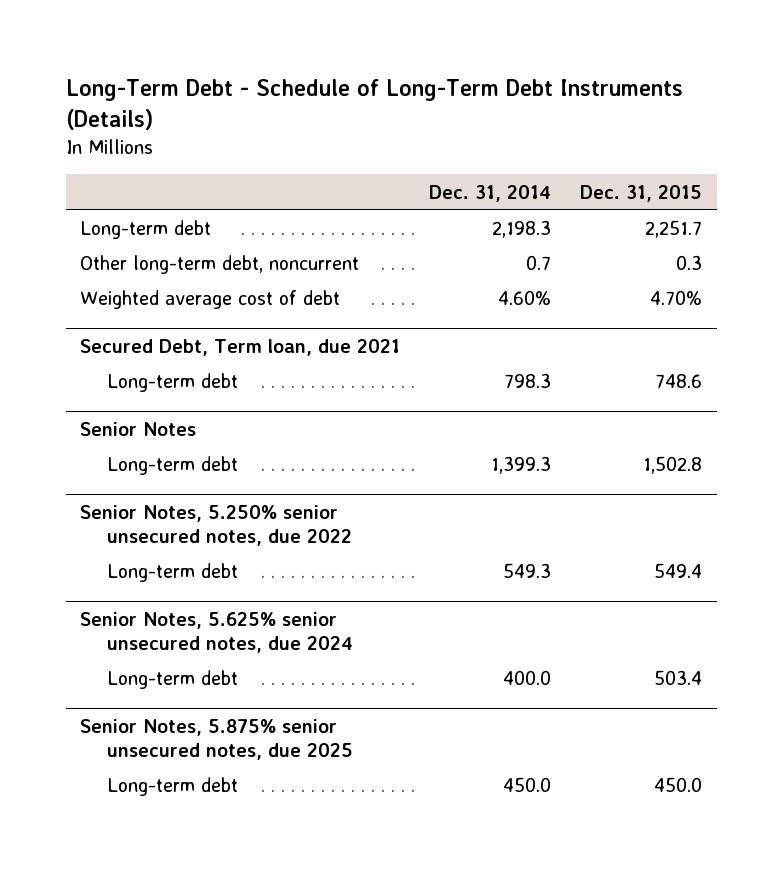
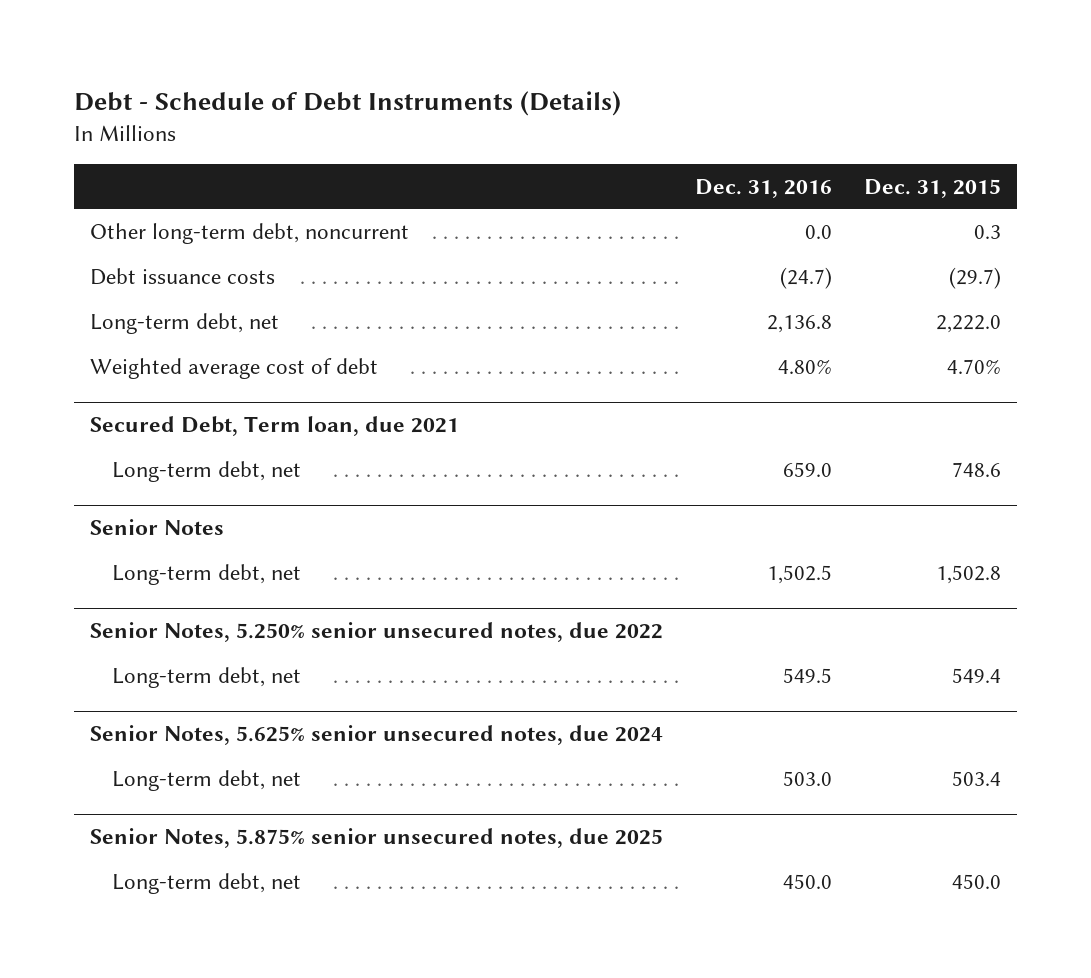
[65,79,683,131] Long-Term Debt - Schedule of Long-Term Debt Instruments (Details) -> [73,90,621,116] Debt - Schedule of Debt Instruments (Details)
[429,184,552,202] Dec. 31, 2014 -> none
none -> [695,178,833,198] Dec. 31, 2016
[80,220,212,240] Long-term debt -> none
none -> [89,267,275,285] Debt issuance costs
none -> [89,312,279,334] Long-term debt, net
[106,373,238,393] Long-term debt -> [112,460,302,482] Long-term debt, net
[106,456,238,476] Long-term debt -> [112,563,302,585] Long-term debt, net
[106,563,238,583] Long-term debt -> [112,666,302,688] Long-term debt, net
[106,670,238,690] Long-term debt -> [112,769,302,791] Long-term debt, net
[106,777,238,797] Long-term debt -> [112,872,302,894] Long-term debt, net

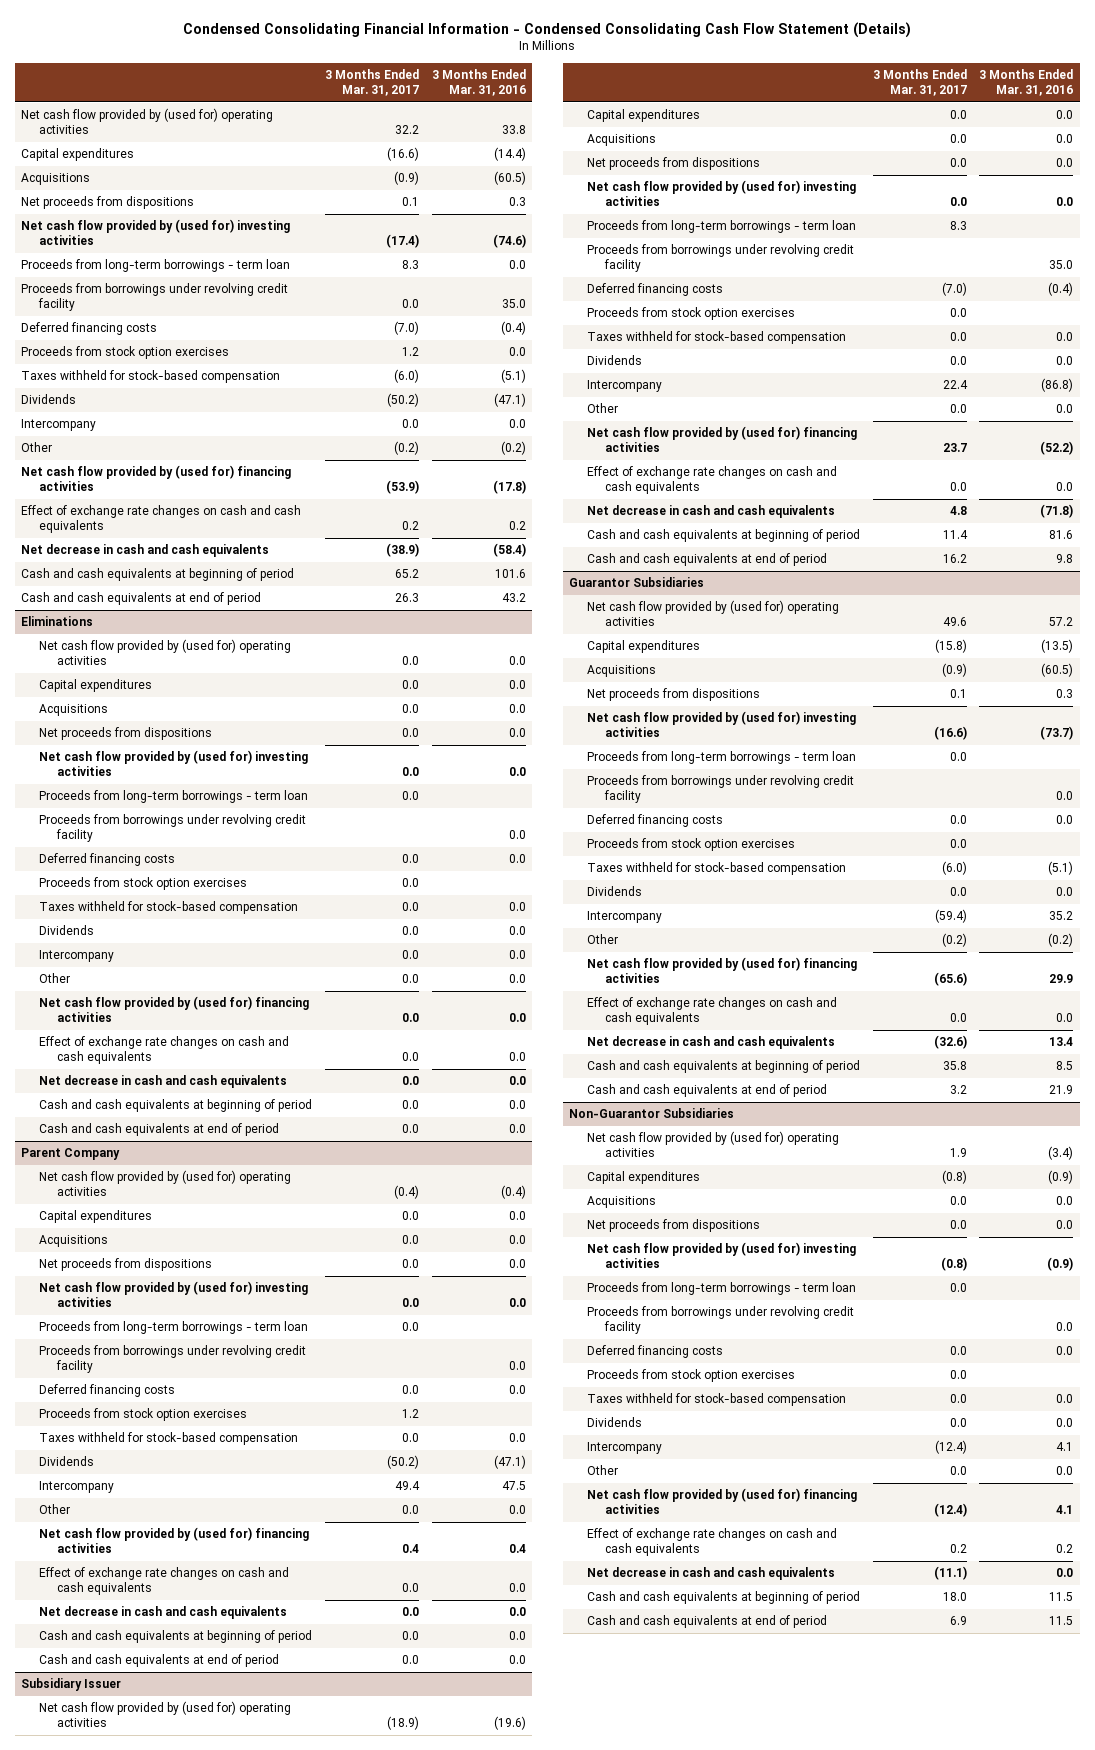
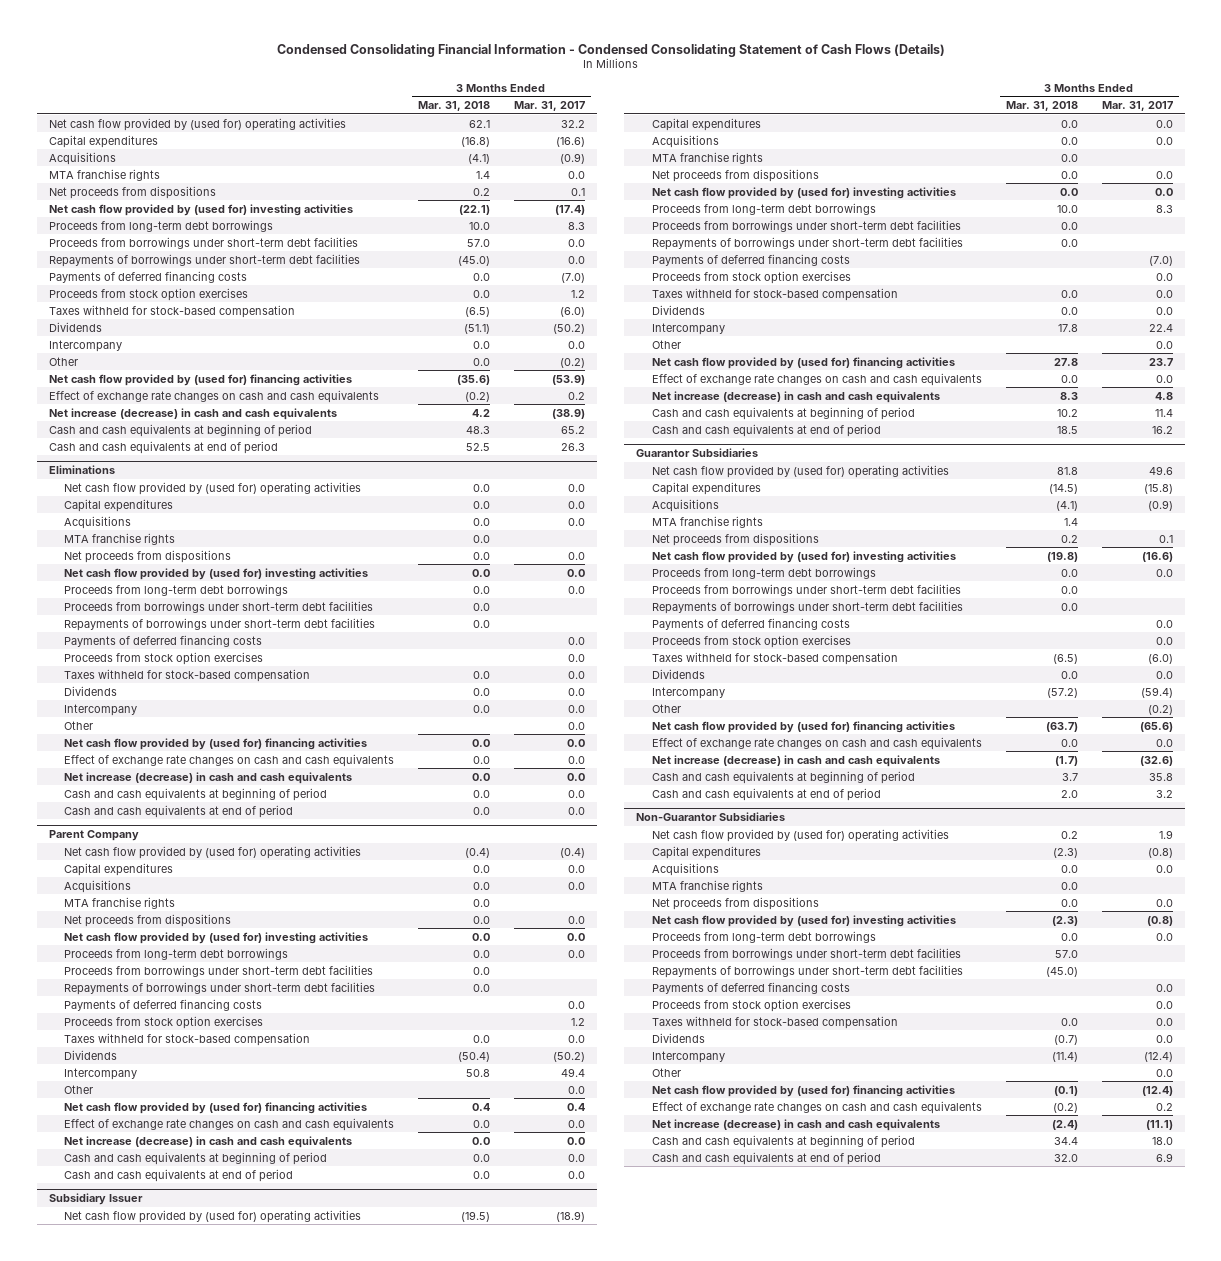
[183,22,912,39] Condensed Consolidating Financial Information - Condensed Consolidating Cash Flow Statement (Details) -> [276,43,945,57] Condensed Consolidating Financial Information - Condensed Consolidating Statement of Cash Flows (Details)
[431,68,526,97] 3 Months Ended Mar. 31, 2016 -> none
none -> [417,101,490,112] Mar. 31, 2018
none -> [48,168,160,181] MTA franchise rights
[21,283,289,312] Proceeds from borrowings under revolving credit facility -> none
[21,259,291,273] Proceeds from long-term borrowings - term loan -> [48,219,273,232] Proceeds from long-term debt borrowings
none -> [48,236,358,249] Proceeds from borrowings under short-term debt facilities
none -> [48,253,360,267] Repayments of borrowings under short-term debt facilities
[21,322,158,336] Deferred financing costs -> [48,270,247,283] Payments of deferred financing costs
[21,544,270,558] Net decrease in cash and cash equivalents -> [48,407,337,420] Net increase (decrease) in cash and cash equivalents
none -> [63,532,175,545] MTA franchise rights
[39,814,307,843] Proceeds from borrowings under revolving credit facility -> none
[39,790,309,804] Proceeds from long-term borrowings - term loan -> [63,583,288,596] Proceeds from long-term debt borrowings
none -> [63,600,373,613] Proceeds from borrowings under short-term debt facilities
none -> [63,617,375,631] Repayments of borrowings under short-term debt facilities
[39,853,176,867] Deferred financing costs -> [63,634,262,647] Payments of deferred financing costs
[39,1075,288,1089] Net decrease in cash and cash equivalents -> [63,771,352,784] Net increase (decrease) in cash and cash equivalents
none -> [63,896,175,909] MTA franchise rights
[39,1345,307,1374] Proceeds from borrowings under revolving credit facility -> none
[39,1321,309,1335] Proceeds from long-term borrowings - term loan -> [63,947,288,960] Proceeds from long-term debt borrowings
none -> [63,964,373,977] Proceeds from borrowings under short-term debt facilities
none -> [63,981,375,995] Repayments of borrowings under short-term debt facilities
[39,1384,176,1398] Deferred financing costs -> [63,998,262,1011] Payments of deferred financing costs
[39,1606,288,1620] Net decrease in cash and cash equivalents -> [63,1135,352,1148] Net increase (decrease) in cash and cash equivalents
none -> [651,151,763,164] MTA franchise rights
[586,244,854,273] Proceeds from borrowings under revolving credit facility -> none
[586,220,856,234] Proceeds from long-term borrowings - term loan -> [651,202,876,215] Proceeds from long-term debt borrowings
none -> [651,219,961,232] Proceeds from borrowings under short-term debt facilities
none -> [651,236,963,250] Repayments of borrowings under short-term debt facilities
[586,283,723,297] Deferred financing costs -> [651,253,850,266] Payments of deferred financing costs
[586,505,835,519] Net decrease in cash and cash equivalents -> [651,390,940,403] Net increase (decrease) in cash and cash equivalents
none -> [651,515,763,528] MTA franchise rights
[586,775,854,804] Proceeds from borrowings under revolving credit facility -> none
[586,751,856,765] Proceeds from long-term borrowings - term loan -> [651,566,876,579] Proceeds from long-term debt borrowings
none -> [651,583,961,596] Proceeds from borrowings under short-term debt facilities
none -> [651,600,963,614] Repayments of borrowings under short-term debt facilities
[586,814,723,828] Deferred financing costs -> [651,617,850,630] Payments of deferred financing costs
[586,1036,835,1050] Net decrease in cash and cash equivalents -> [651,754,940,767] Net increase (decrease) in cash and cash equivalents
none -> [651,879,763,892] MTA franchise rights
[586,1306,854,1335] Proceeds from borrowings under revolving credit facility -> none
[586,1282,856,1296] Proceeds from long-term borrowings - term loan -> [651,930,876,943] Proceeds from long-term debt borrowings
none -> [651,947,961,960] Proceeds from borrowings under short-term debt facilities
none -> [651,964,963,978] Repayments of borrowings under short-term debt facilities
[586,1345,723,1359] Deferred financing costs -> [651,981,850,994] Payments of deferred financing costs
[586,1567,835,1581] Net decrease in cash and cash equivalents -> [651,1118,940,1131] Net increase (decrease) in cash and cash equivalents

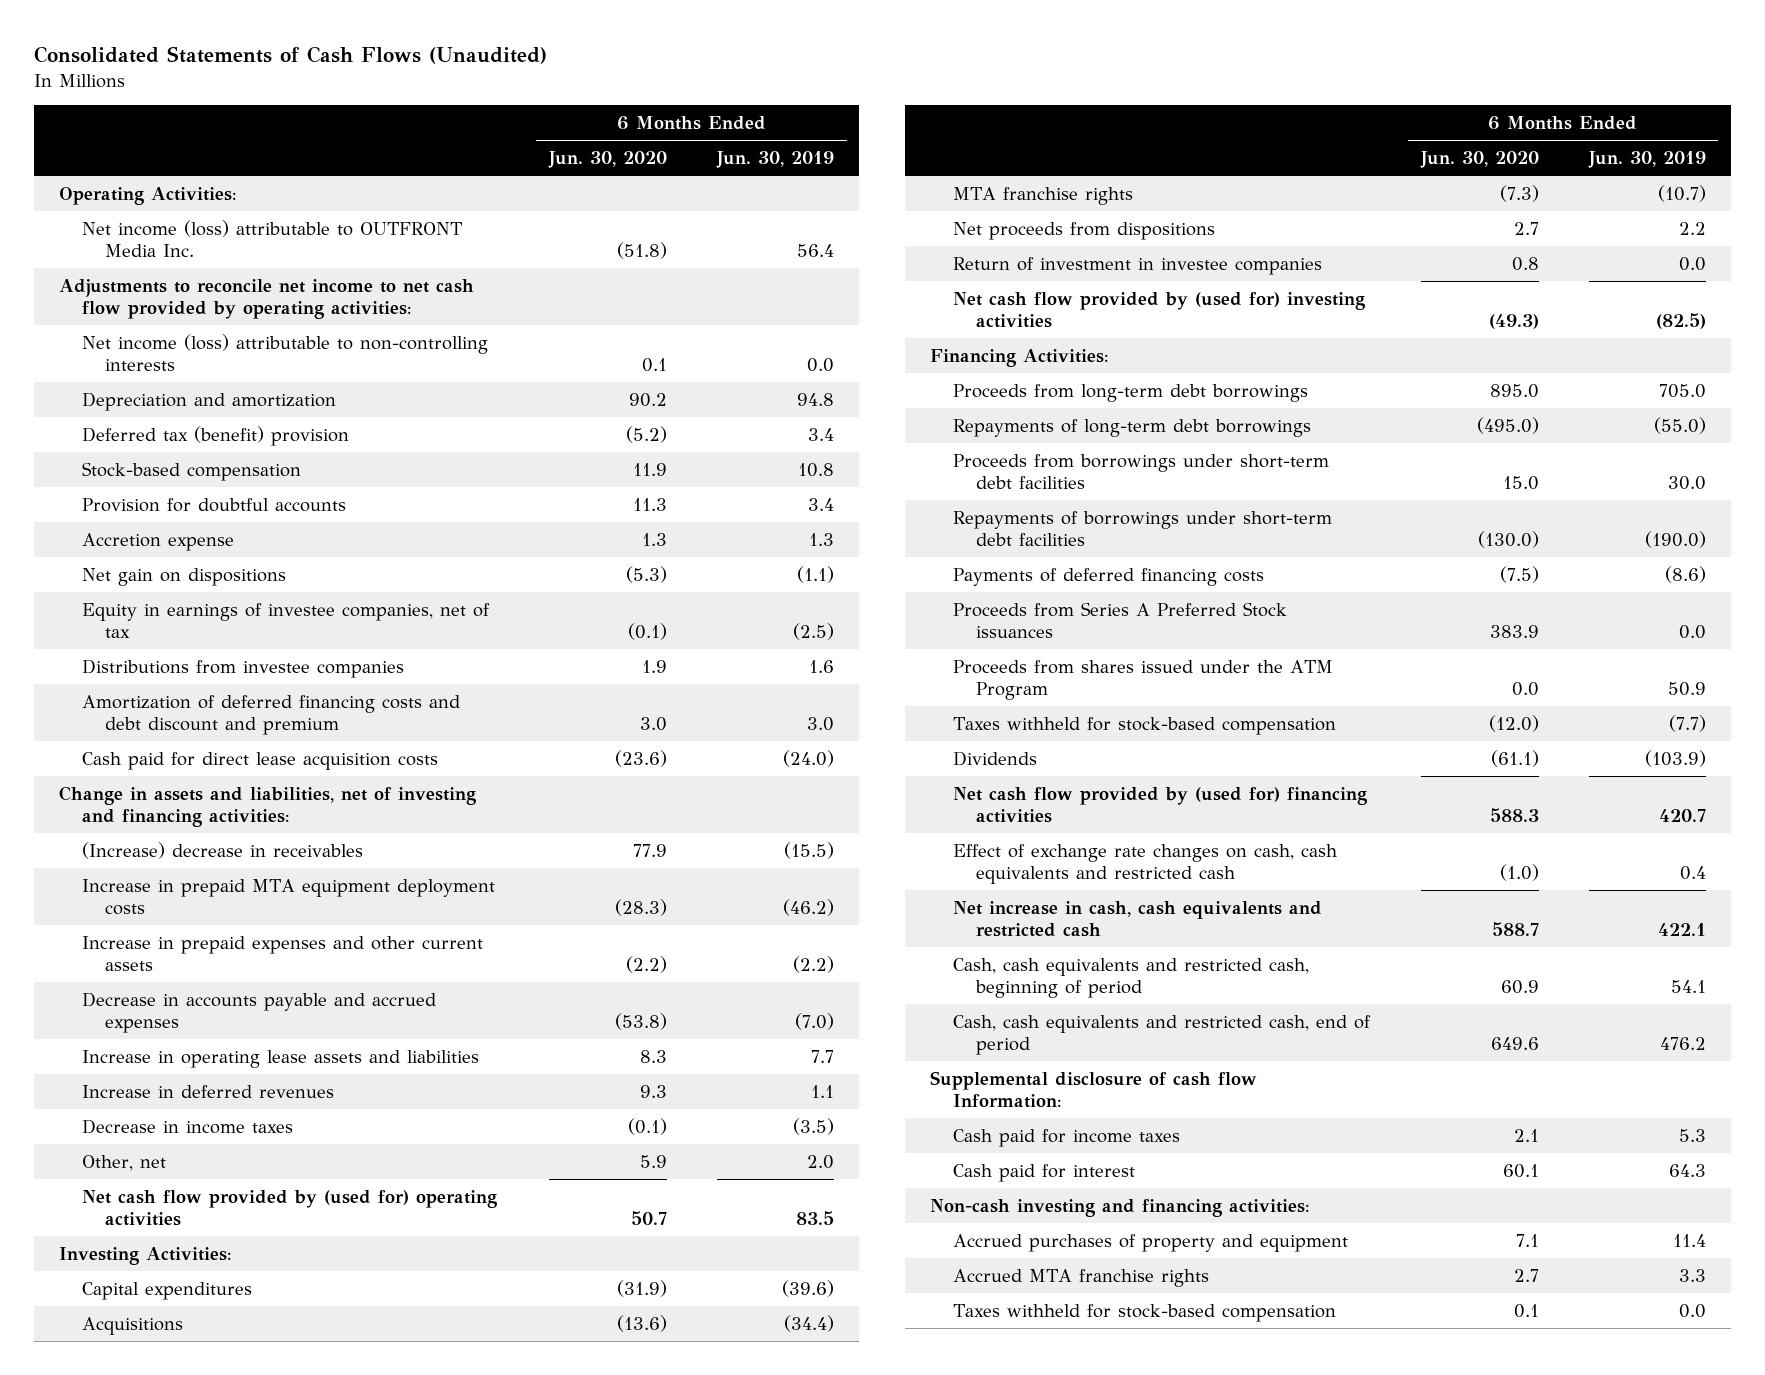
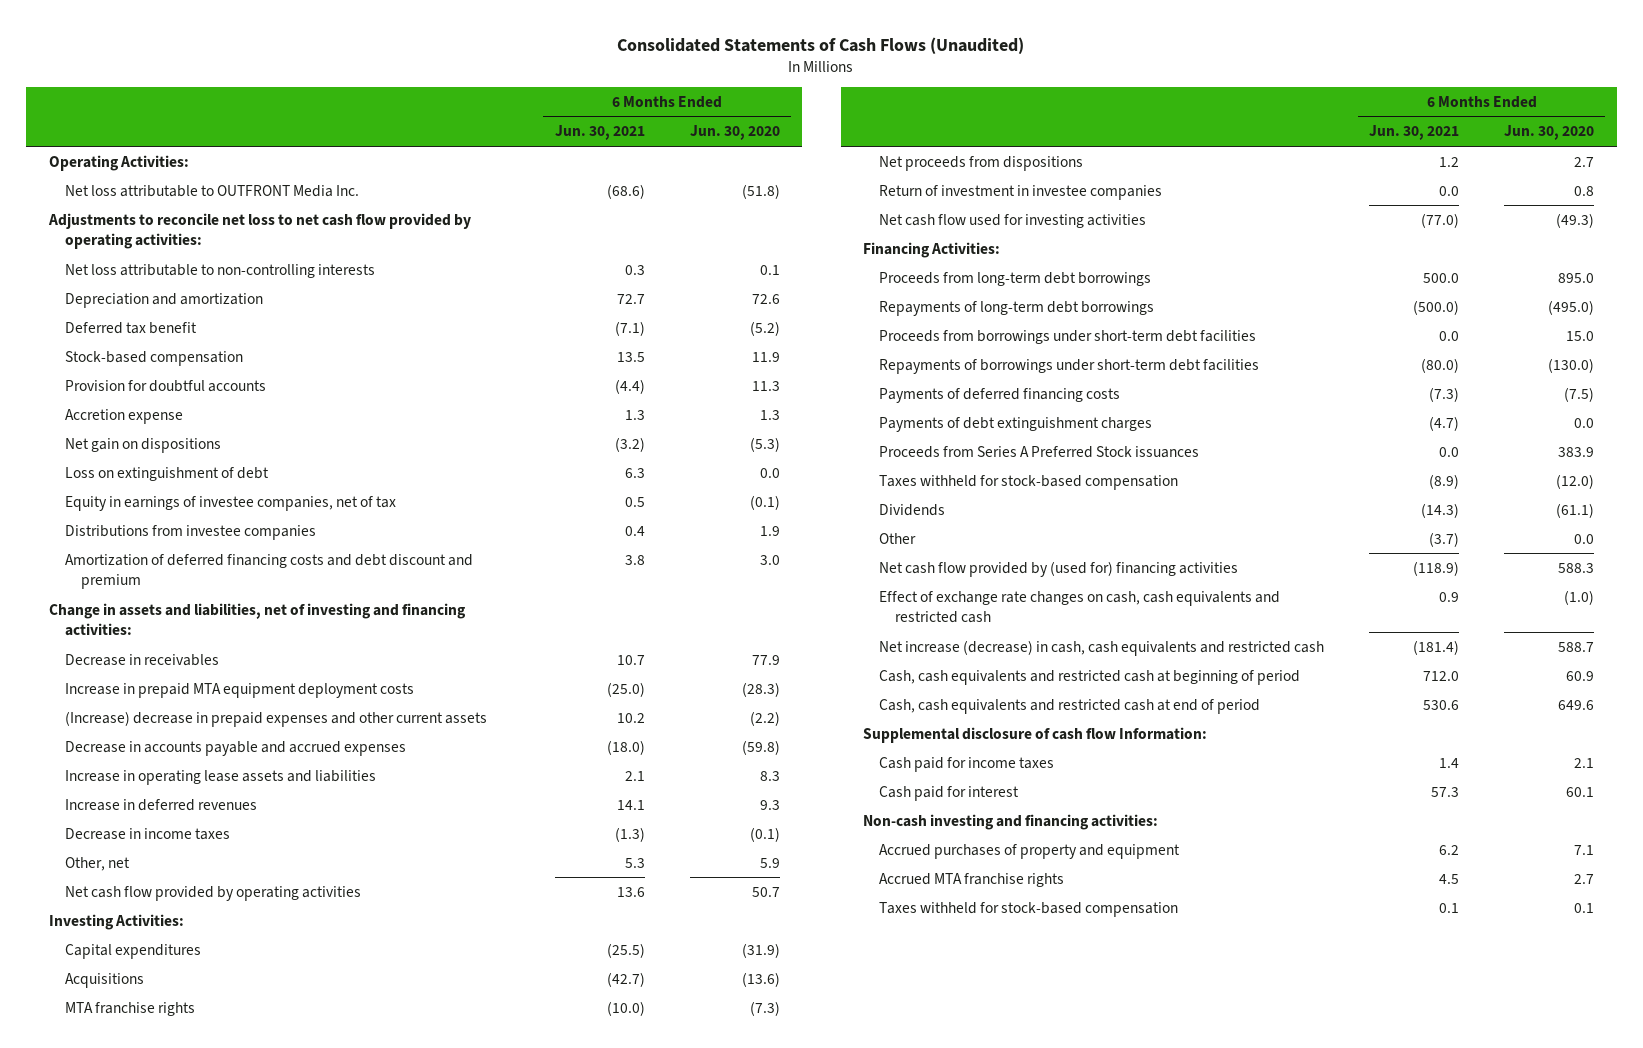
[716,151,835,169] Jun. 30, 2019 -> none
none -> [554,125,645,141] Jun. 30, 2021
[81,219,462,258] Net income (loss) attributable to OUTFRONT Media Inc. -> [64,184,359,197] Net loss attributable to OUTFRONT Media Inc.
[58,278,474,320] Adjustments to reconcile net income to net cash flow provided by operating activities: -> [47,212,471,250] Adjustments to reconcile net loss to net cash flow provided by operating activities:
[81,333,488,372] Net income (loss) attributable to non-controlling interests -> [64,263,375,278] Net loss attributable to non-controlling interests
[629,392,668,407] 90.2 -> [751,293,780,304] 72.6
[81,425,349,446] Deferred tax (benefit) provision -> [64,321,197,334] Deferred tax benefit
none -> [64,466,269,481] Loss on extinguishment of debt
[81,751,438,770] Cash paid for direct lease acquisition costs -> none
[81,841,363,859] (Increase) decrease in receivables -> [64,653,219,666] Decrease in receivables
[81,935,483,972] Increase in prepaid expenses and other current assets -> [64,710,487,727] (Increase) decrease in prepaid expenses and other current assets
[615,1013,668,1031] (53.8) -> [741,739,780,755] (59.8)
[81,1189,497,1227] Net cash flow provided by (used for) operating activities -> [64,885,361,901] Net cash flow provided by operating activities
[953,291,1366,329] Net cash flow provided by (used for) investing activities -> [879,213,1147,228] Net cash flow used for investing activities
none -> [879,416,1153,432] Payments of debt extinguishment charges
[953,659,1334,701] Proceeds from shares issued under the ATM Program -> none
none -> [879,532,917,544] Other
[953,900,1323,938] Net increase in cash, cash equivalents and restricted cash -> [879,639,1325,656] Net increase (decrease) in cash, cash equivalents and restricted cash
[953,957,1310,999] Cash, cash equivalents and restricted cash, beginning of period -> [879,669,1301,685] Cash, cash equivalents and restricted cash at beginning of period
[953,1014,1372,1056] Cash, cash equivalents and restricted cash, end of period -> [879,698,1261,714] Cash, cash equivalents and restricted cash at end of period

